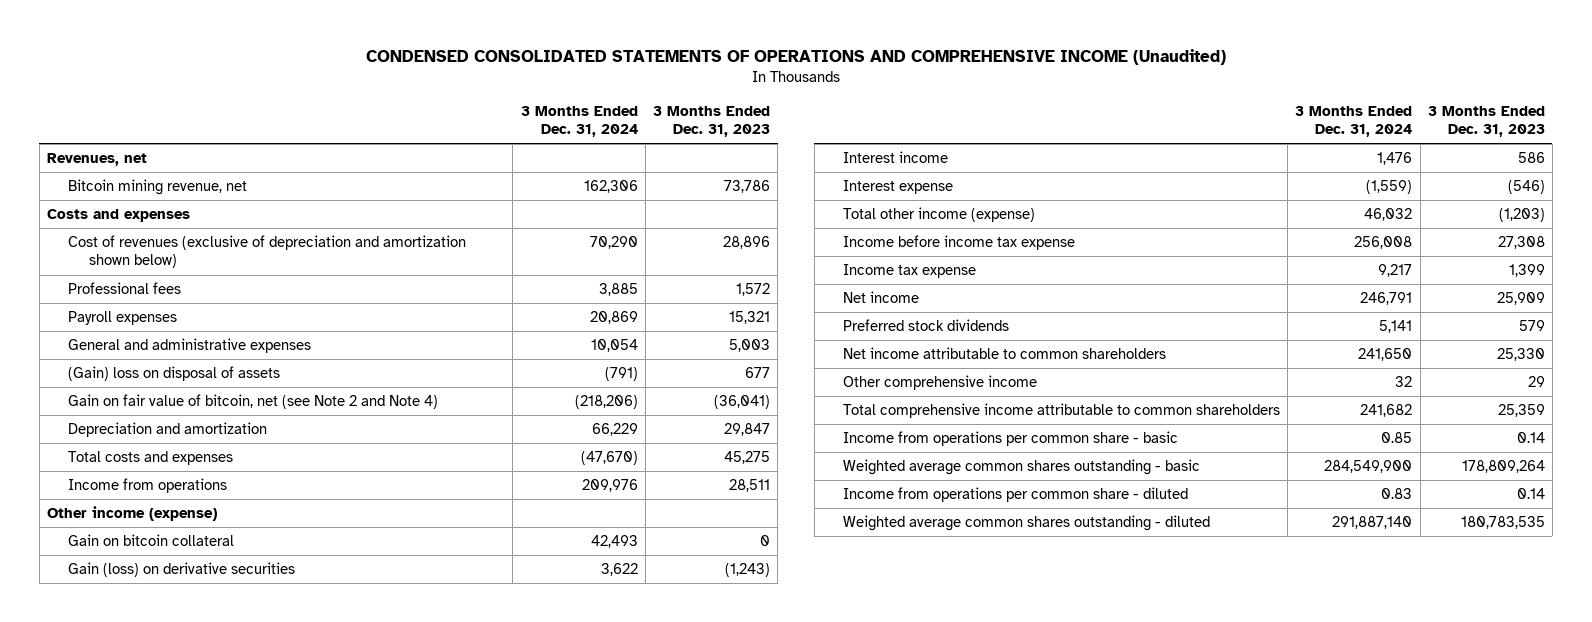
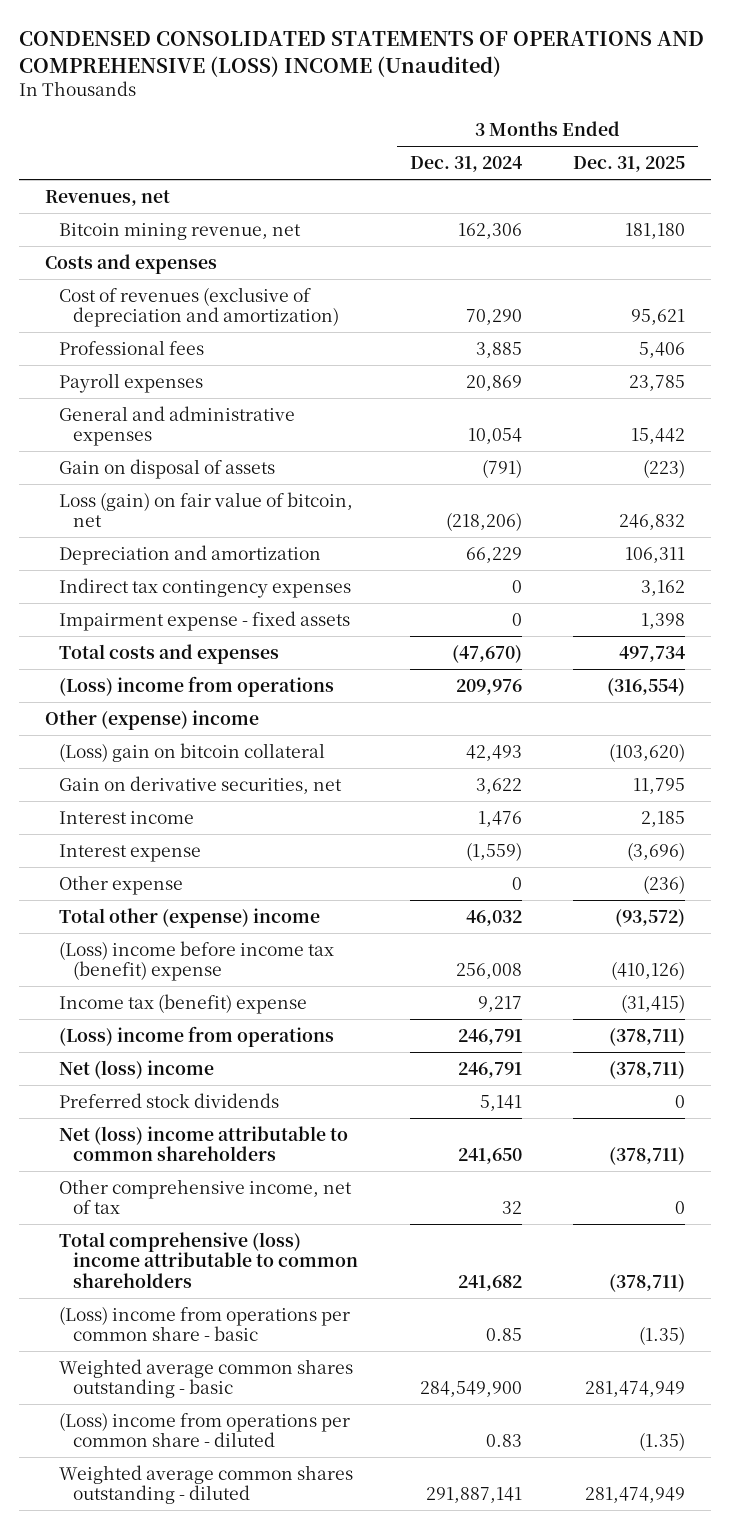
[365,49,1226,66] CONDENSED CONSOLIDATED STATEMENTS OF OPERATIONS AND COMPREHENSIVE INCOME (Unaudited) -> [18,30,704,77] CONDENSED CONSOLIDATED STATEMENTS OF OPERATIONS AND COMPREHENSIVE (LOSS) INCOME (Unaudited)
[652,105,770,138] 3 Months Ended Dec. 31, 2023 -> none
none -> [573,155,686,172] Dec. 31, 2025
[68,235,467,269] Cost of revenues (exclusive of depreciation and amortization shown below) -> [58,286,340,328] Cost of revenues (exclusive of depreciation and amortization)
[68,366,281,382] (Gain) loss on disposal of assets -> [58,458,275,479] Gain on disposal of assets
[68,394,439,410] Gain on fair value of bitcoin, net (see Note 2 and Note 4) -> [58,491,353,528] Loss (gain) on fair value of bitcoin, net
none -> [58,577,351,598] Indirect tax contingency expenses
none -> [58,610,350,631] Impairment expense - fixed assets
[68,478,228,494] Income from operations -> [58,675,334,697] (Loss) income from operations
[47,506,218,522] Other income (expense) -> [44,709,259,730] Other (expense) income
[68,534,235,547] Gain on bitcoin collateral -> [58,742,325,762] (Loss) gain on bitcoin collateral
[68,562,296,578] Gain (loss) on derivative securities -> [58,775,342,794] Gain on derivative securities, net
none -> [58,874,183,895] Other expense
[842,207,1035,223] Total other income (expense) -> [58,907,320,928] Total other (expense) income
[842,235,1075,251] Income before income tax expense -> [58,940,334,982] (Loss) income before income tax (benefit) expense
[842,264,976,279] Income tax expense -> [58,993,307,1014] Income tax (benefit) expense
none -> [58,1025,334,1047] (Loss) income from operations
[842,291,919,304] Net income -> [58,1059,214,1079] Net (loss) income
[842,347,1166,360] Net income attributable to common shareholders -> [58,1125,348,1162] Net (loss) income attributable to common shareholders
[842,375,1037,391] Other comprehensive income -> [58,1178,352,1215] Other comprehensive income, net of tax
[842,403,1280,419] Total comprehensive income attributable to common shareholders -> [58,1231,359,1288] Total comprehensive (loss) income attributable to common shareholders
[842,431,1178,447] Income from operations per common share - basic -> [58,1305,350,1342] (Loss) income from operations per common share - basic
[842,487,1188,503] Income from operations per common share - diluted -> [58,1411,350,1448] (Loss) income from operations per common share - diluted
[1332,516,1413,530] 291,887,140 -> [425,1487,522,1504] 291,887,141

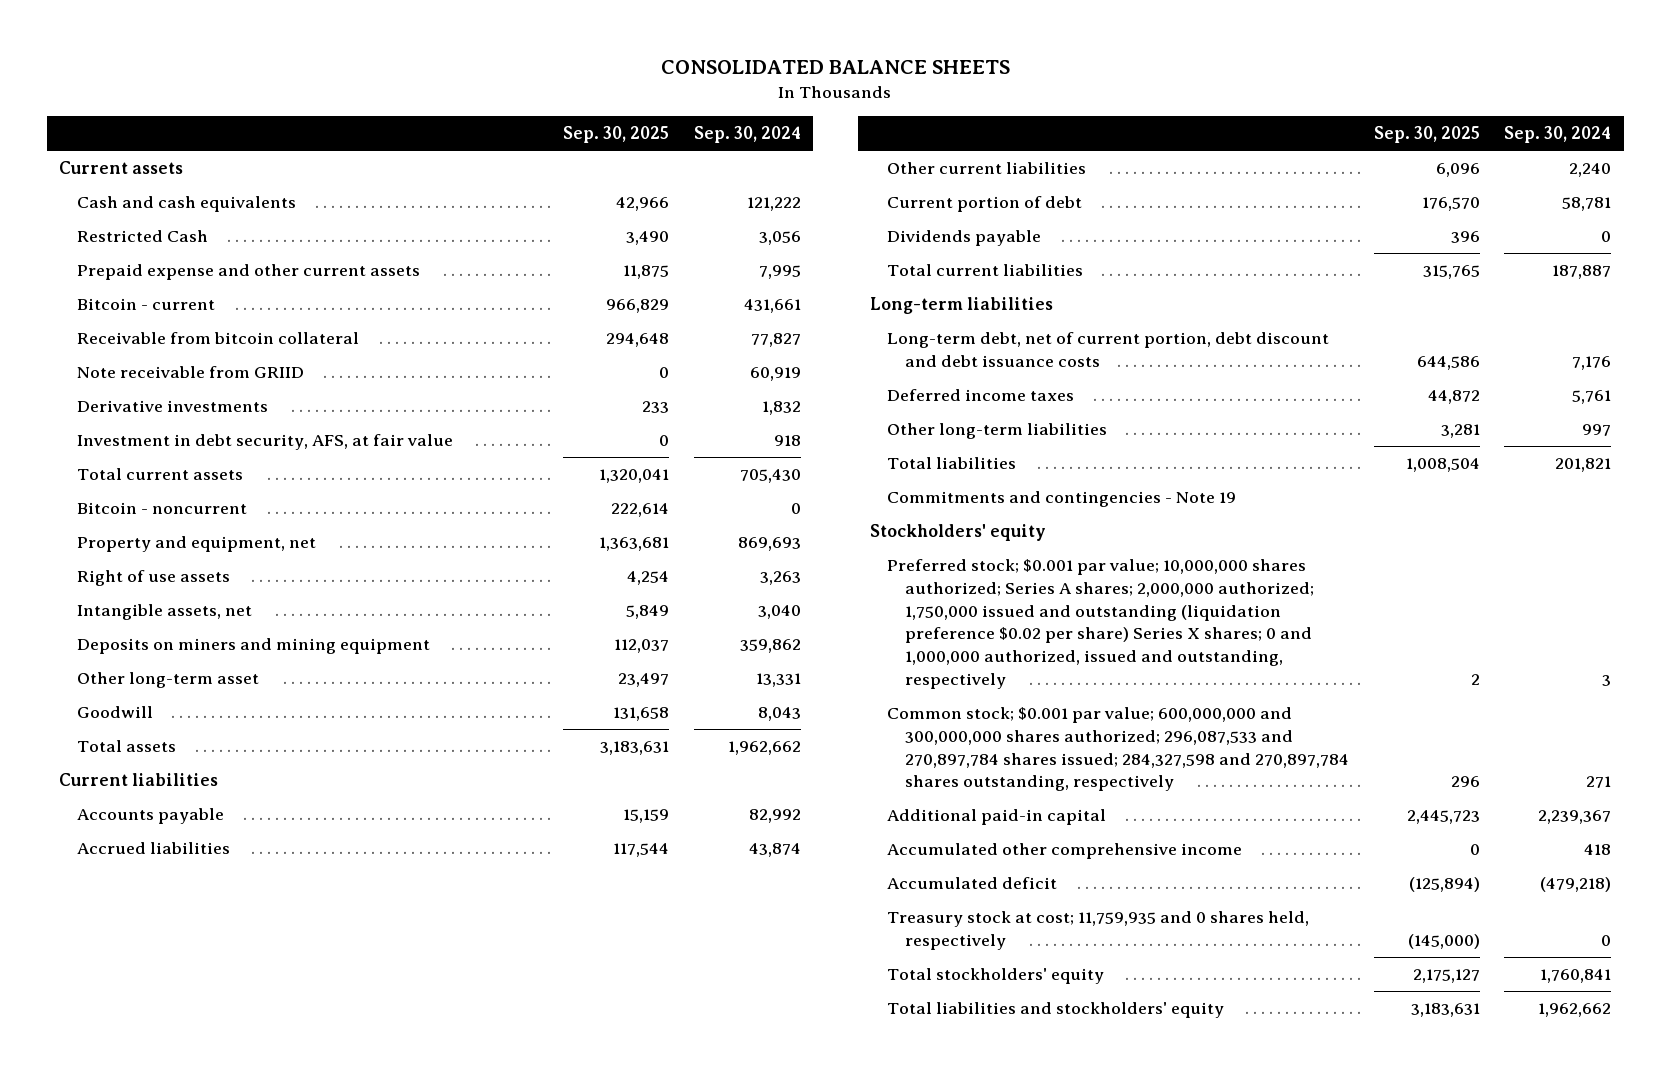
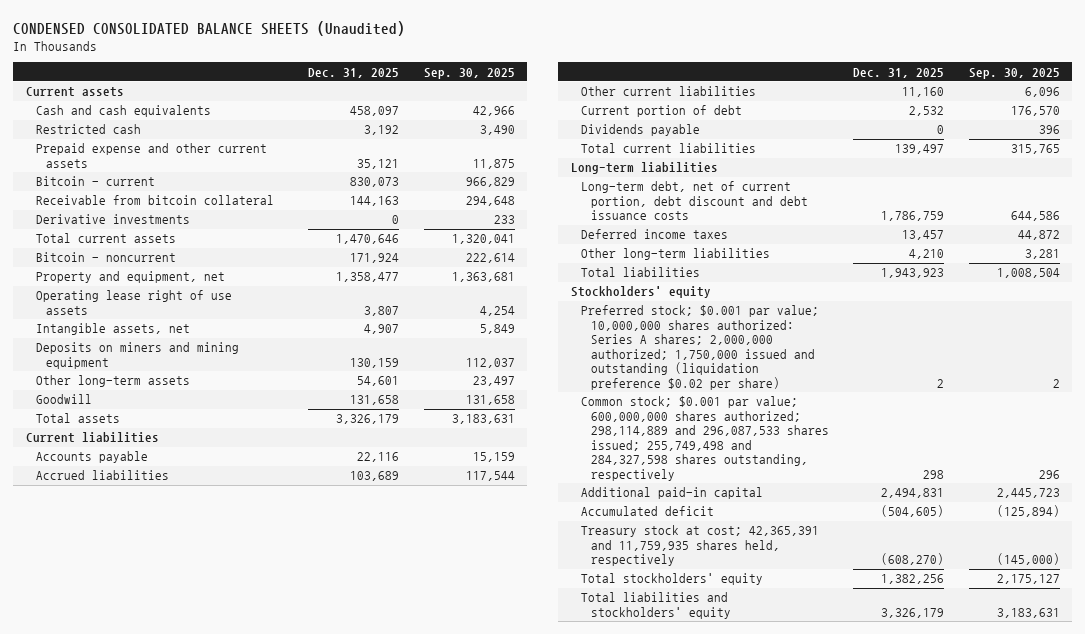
[661,60,1011,75] CONSOLIDATED BALANCE SHEETS -> [13,20,406,36] CONDENSED CONSOLIDATED BALANCE SHEETS (Unaudited)
[693,126,801,144] Sep. 30, 2024 -> none
none -> [308,67,400,78] Dec. 31, 2025
[76,230,208,243] Restricted Cash -> [35,124,141,135] Restricted cash
[76,366,304,379] Note receivable from GRIID -> none
[76,434,453,451] Investment in debt security, AFS, at fair value -> none
[76,570,230,587] Right of use assets -> [35,290,232,315] Operating lease right of use assets
[76,672,259,689] Other long-term asset -> [35,375,190,388] Other long-term assets
[887,491,1237,508] Commitments and contingencies - Note 19 -> none
[887,559,1314,689] Preferred stock; $0.001 par value; 10,000,000 shares authorized; Series A shares; 2,000,000 authorized; 1,750,000 issued and outstanding (liquidation preference $0.02 per share) Series X shares; 0 and 1,000,000 authorized, issued and outstanding, respectively -> [580,305,819,390] Preferred stock; $0.001 par value; 10,000,000 shares authorized: Series A shares; 2,000,000 authorized; 1,750,000 issued and outstanding (liquidation preference $0.02 per share)
[887,707,1349,792] Common stock; $0.001 par value; 600,000,000 and 300,000,000 shares authorized; 296,087,533 and 270,897,784 shares issued; 284,327,598 and 270,897,784 shares outstanding, respectively -> [580,396,829,481] Common stock; $0.001 par value; 600,000,000 shares authorized; 298,114,889 and 296,087,533 shares issued; 255,749,498 and 284,327,598 shares outstanding, respectively
[887,843,1243,860] Accumulated other comprehensive income -> none
[887,911,1310,950] Treasury stock at cost; 11,759,935 and 0 shares held, respectively -> [580,525,819,567] Treasury stock at cost; 42,365,391 and 11,759,935 shares held, respectively

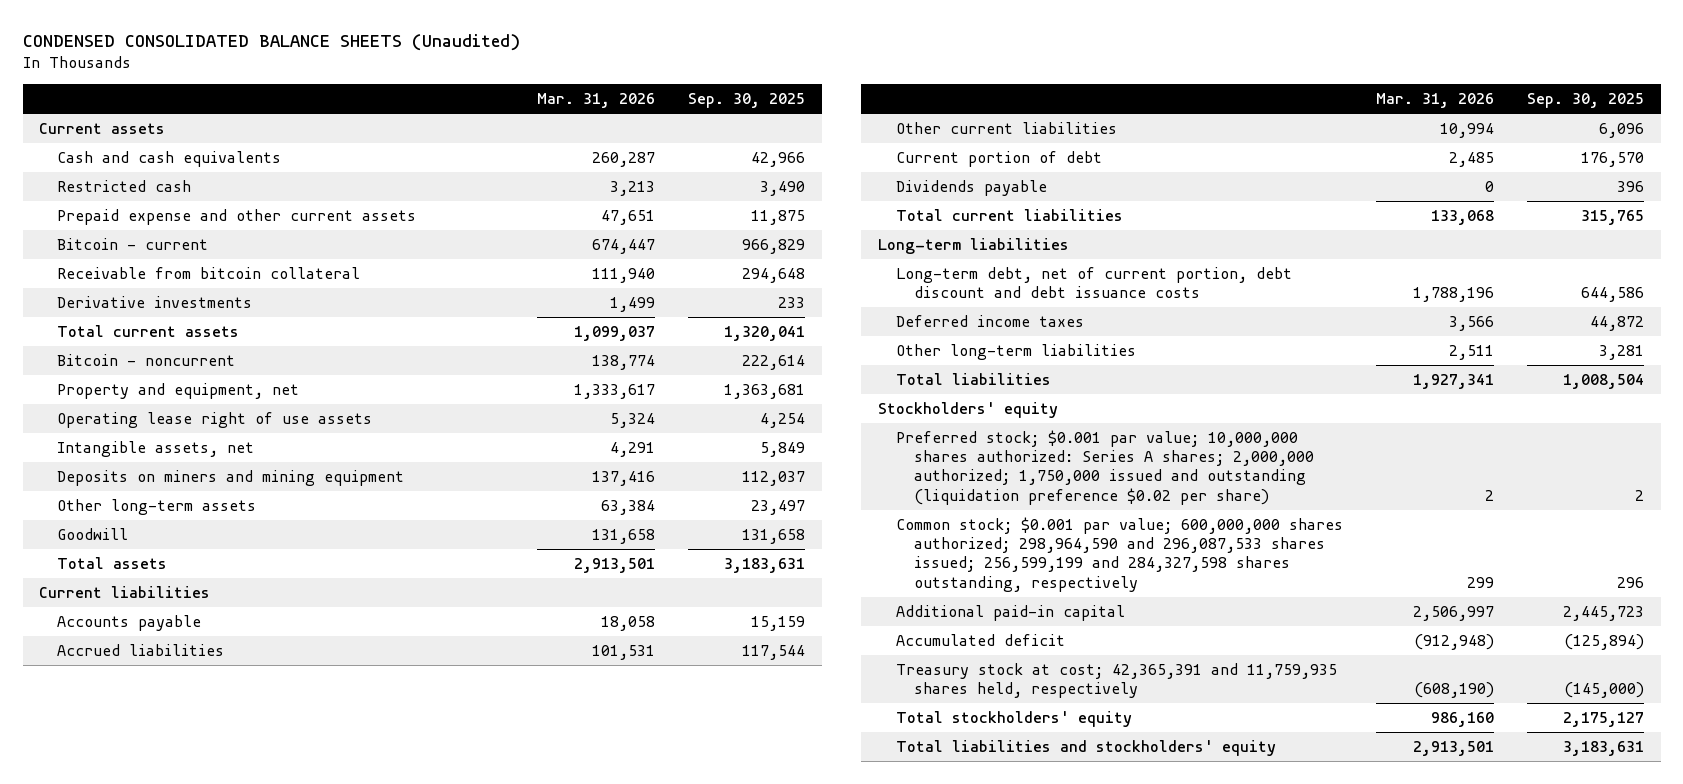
[308,67,400,78] Dec. 31, 2025 -> none
none -> [537,93,656,109] Mar. 31, 2026
[580,396,829,481] Common stock; $0.001 par value; 600,000,000 shares authorized; 298,114,889 and 296,087,533 shares issued; 255,749,498 and 284,327,598 shares outstanding, respectively -> [895,516,1343,592] Common stock; $0.001 par value; 600,000,000 shares authorized; 298,964,590 and 296,087,533 shares issued; 256,599,199 and 284,327,598 shares outstanding, respectively

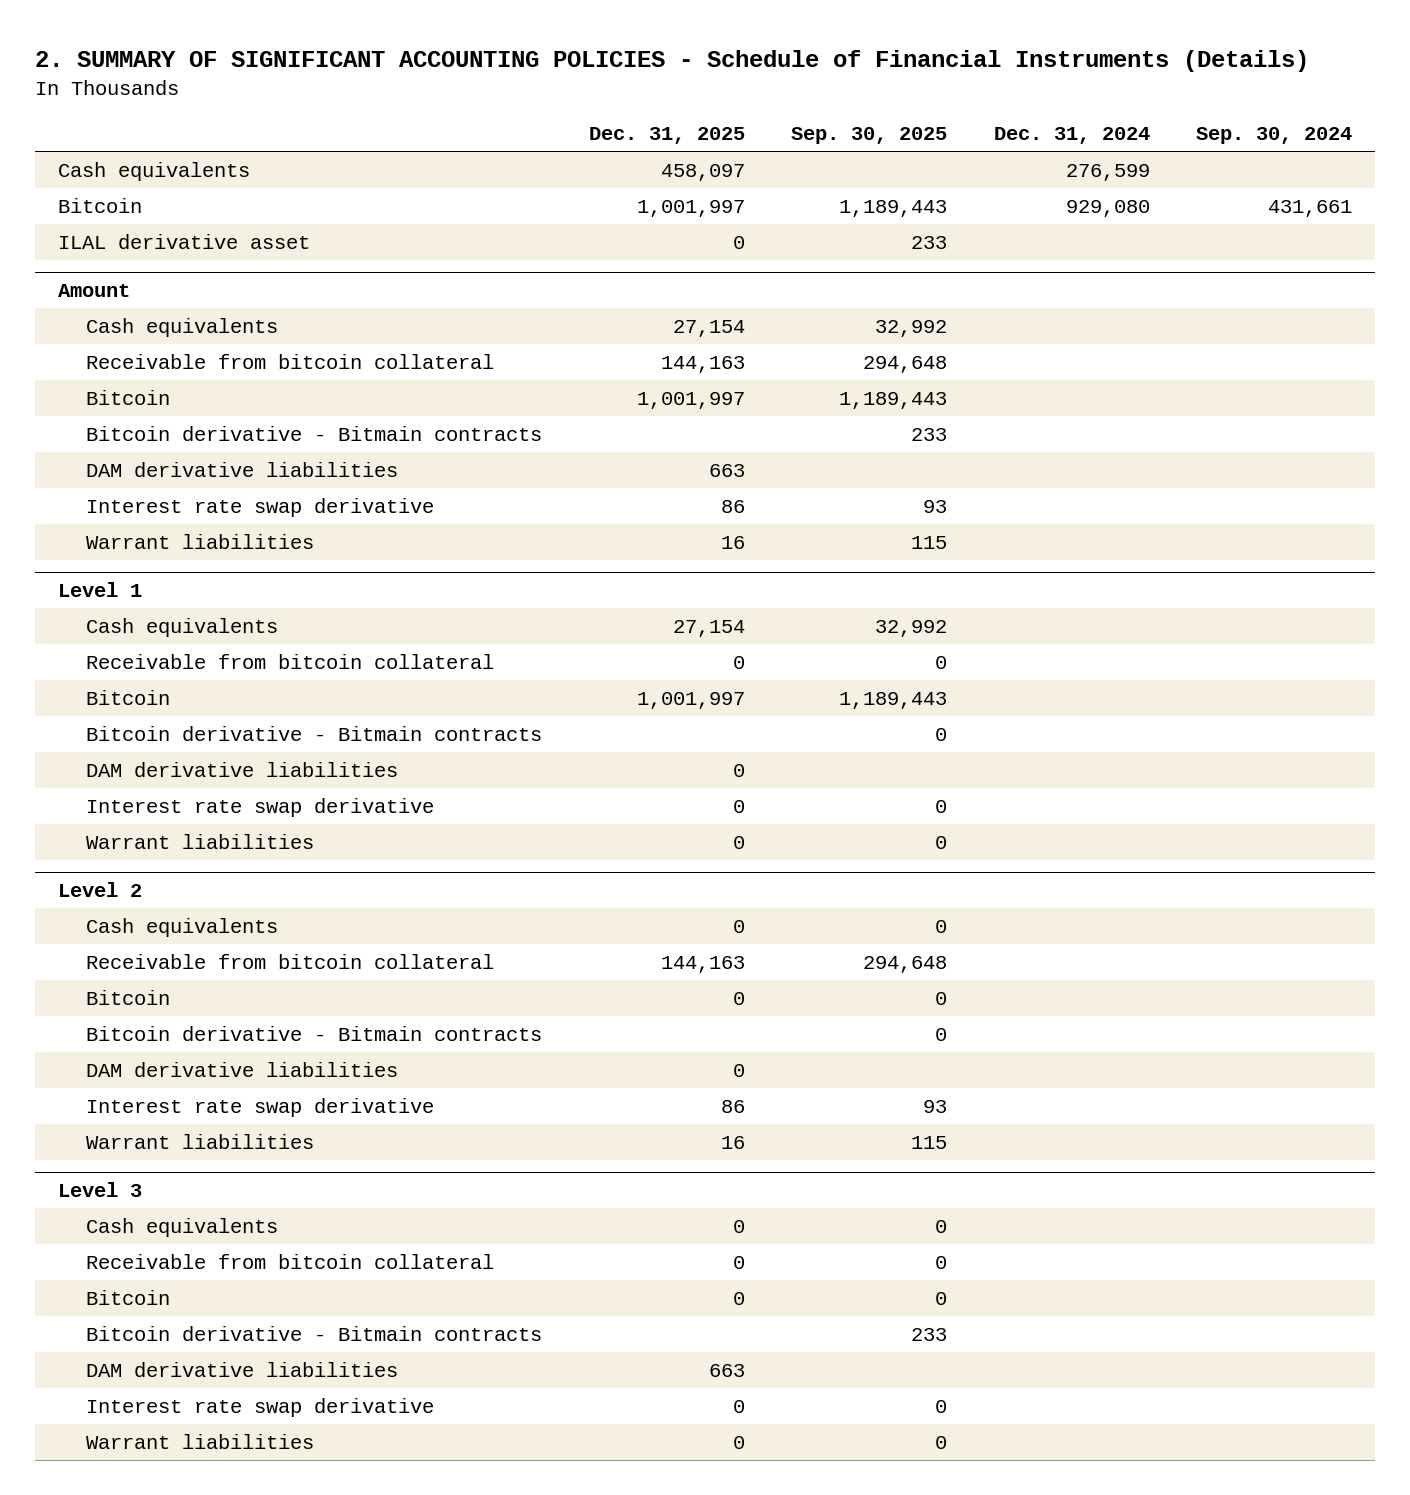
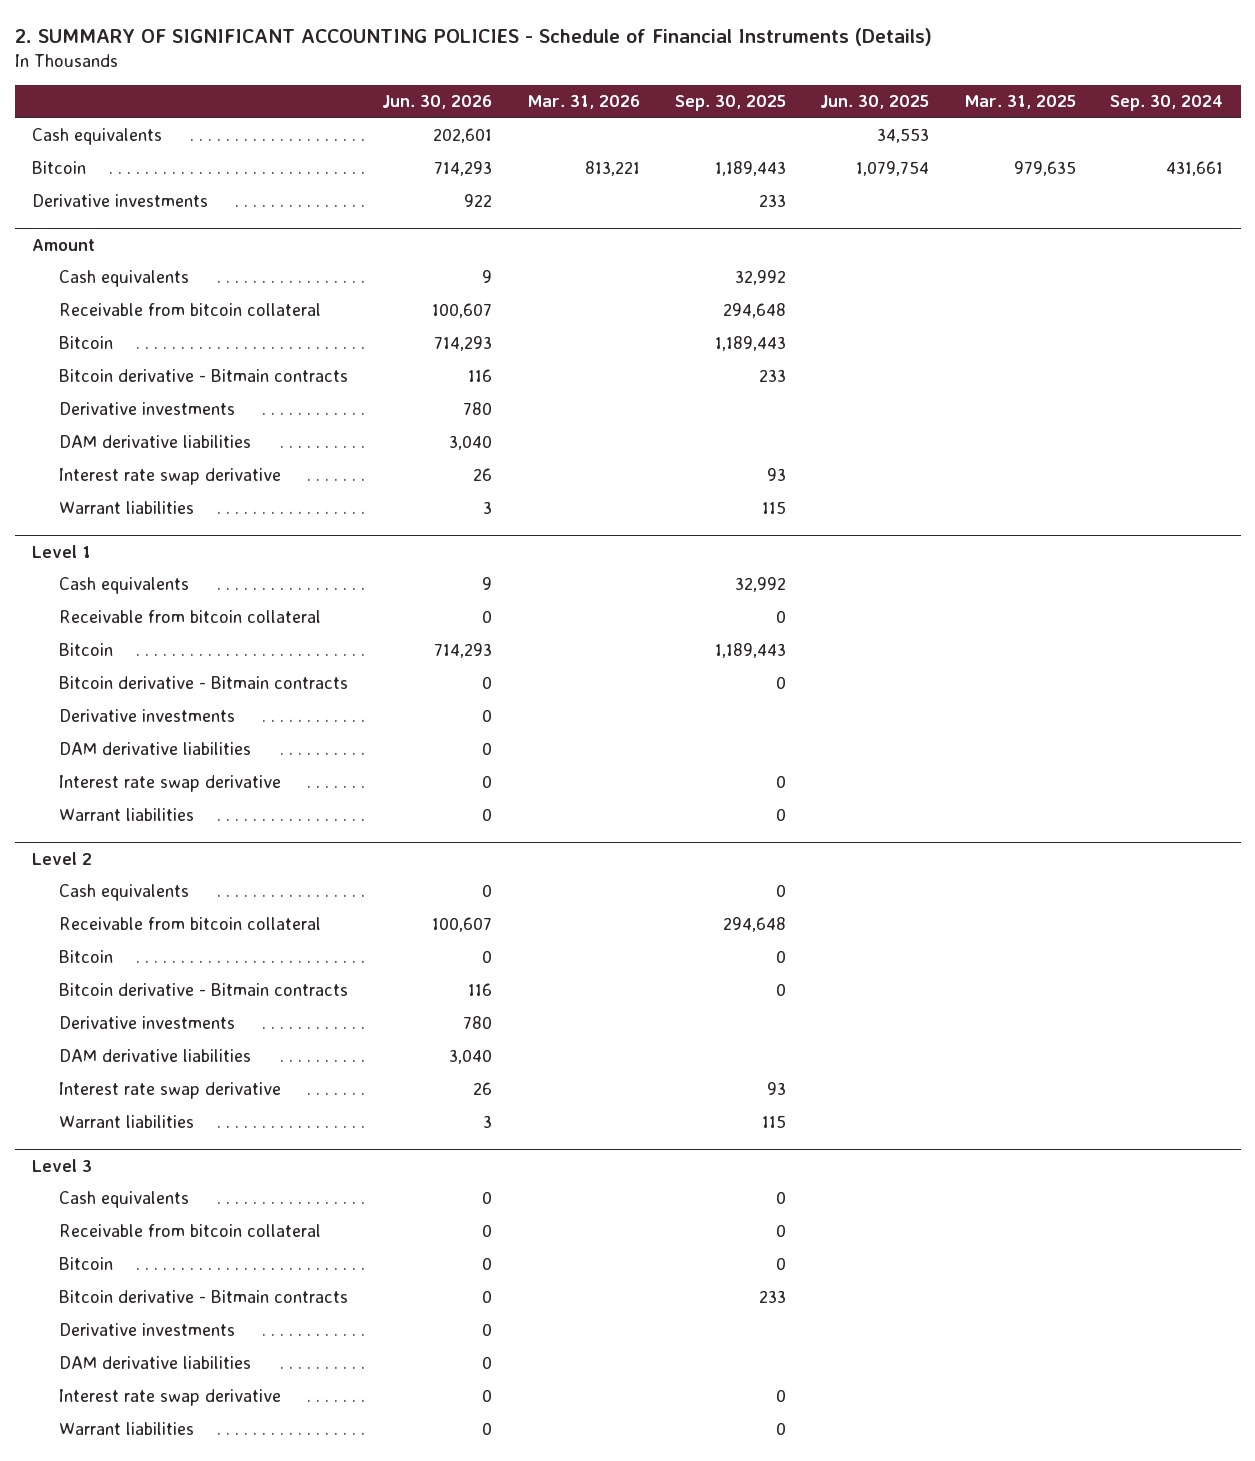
[588,127,745,145] Dec. 31, 2025 -> none
[993,127,1150,145] Dec. 31, 2024 -> none
none -> [382,95,493,110] Jun. 30, 2026
none -> [527,95,641,110] Mar. 31, 2026
none -> [820,95,930,110] Jun. 30, 2025
none -> [963,95,1076,110] Mar. 31, 2025
[58,233,311,249] ILAL derivative asset -> [32,194,209,208] Derivative investments
none -> [58,402,235,416] Derivative investments
none -> [58,709,235,723] Derivative investments
none -> [58,1016,235,1030] Derivative investments
none -> [58,1323,235,1337] Derivative investments

